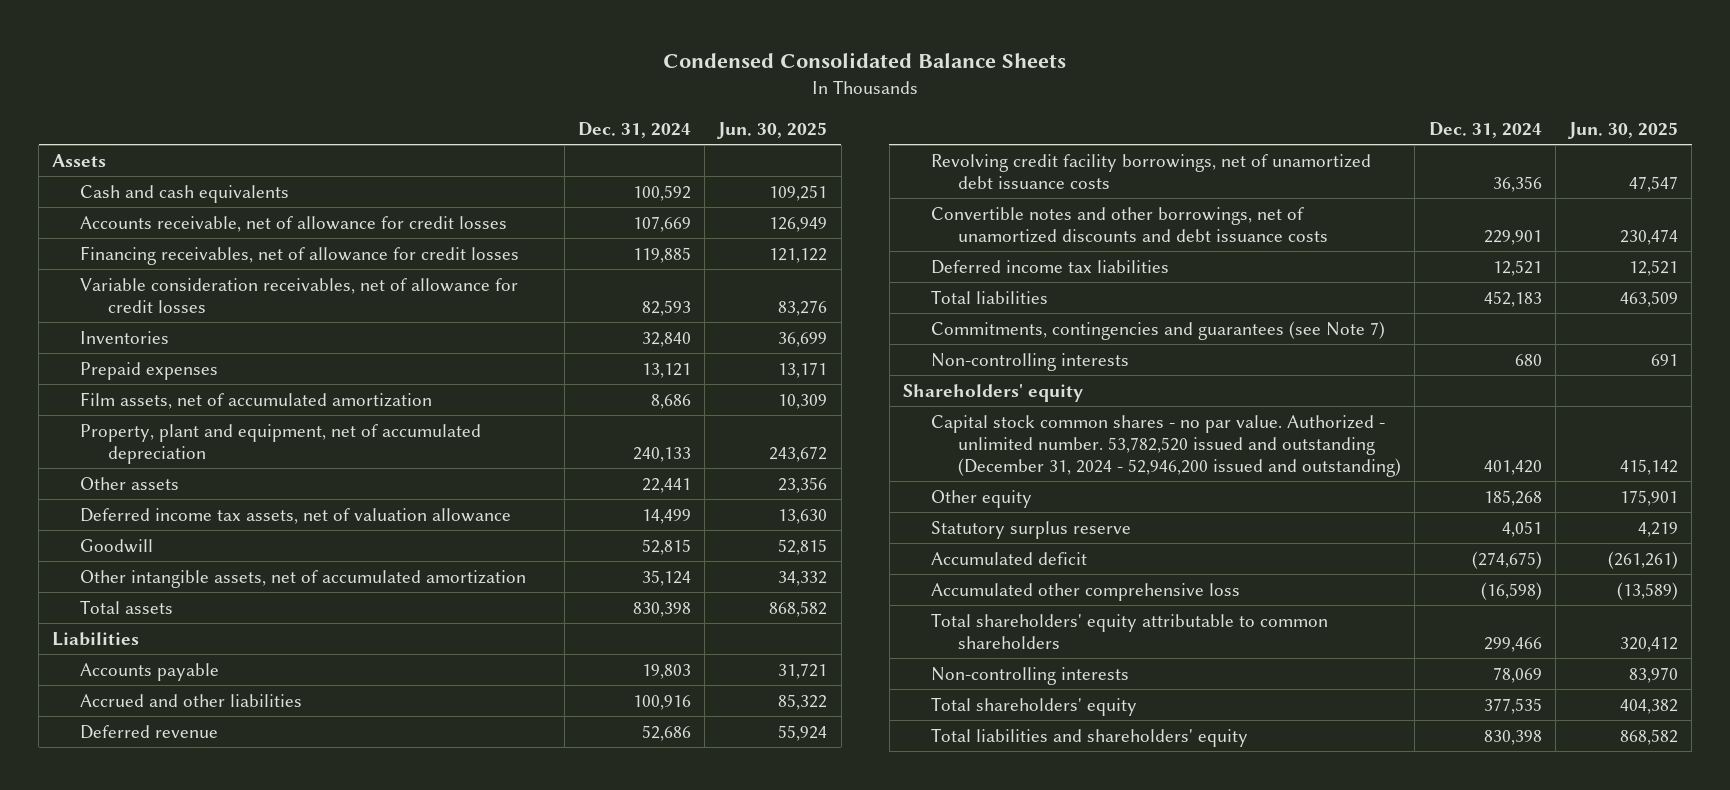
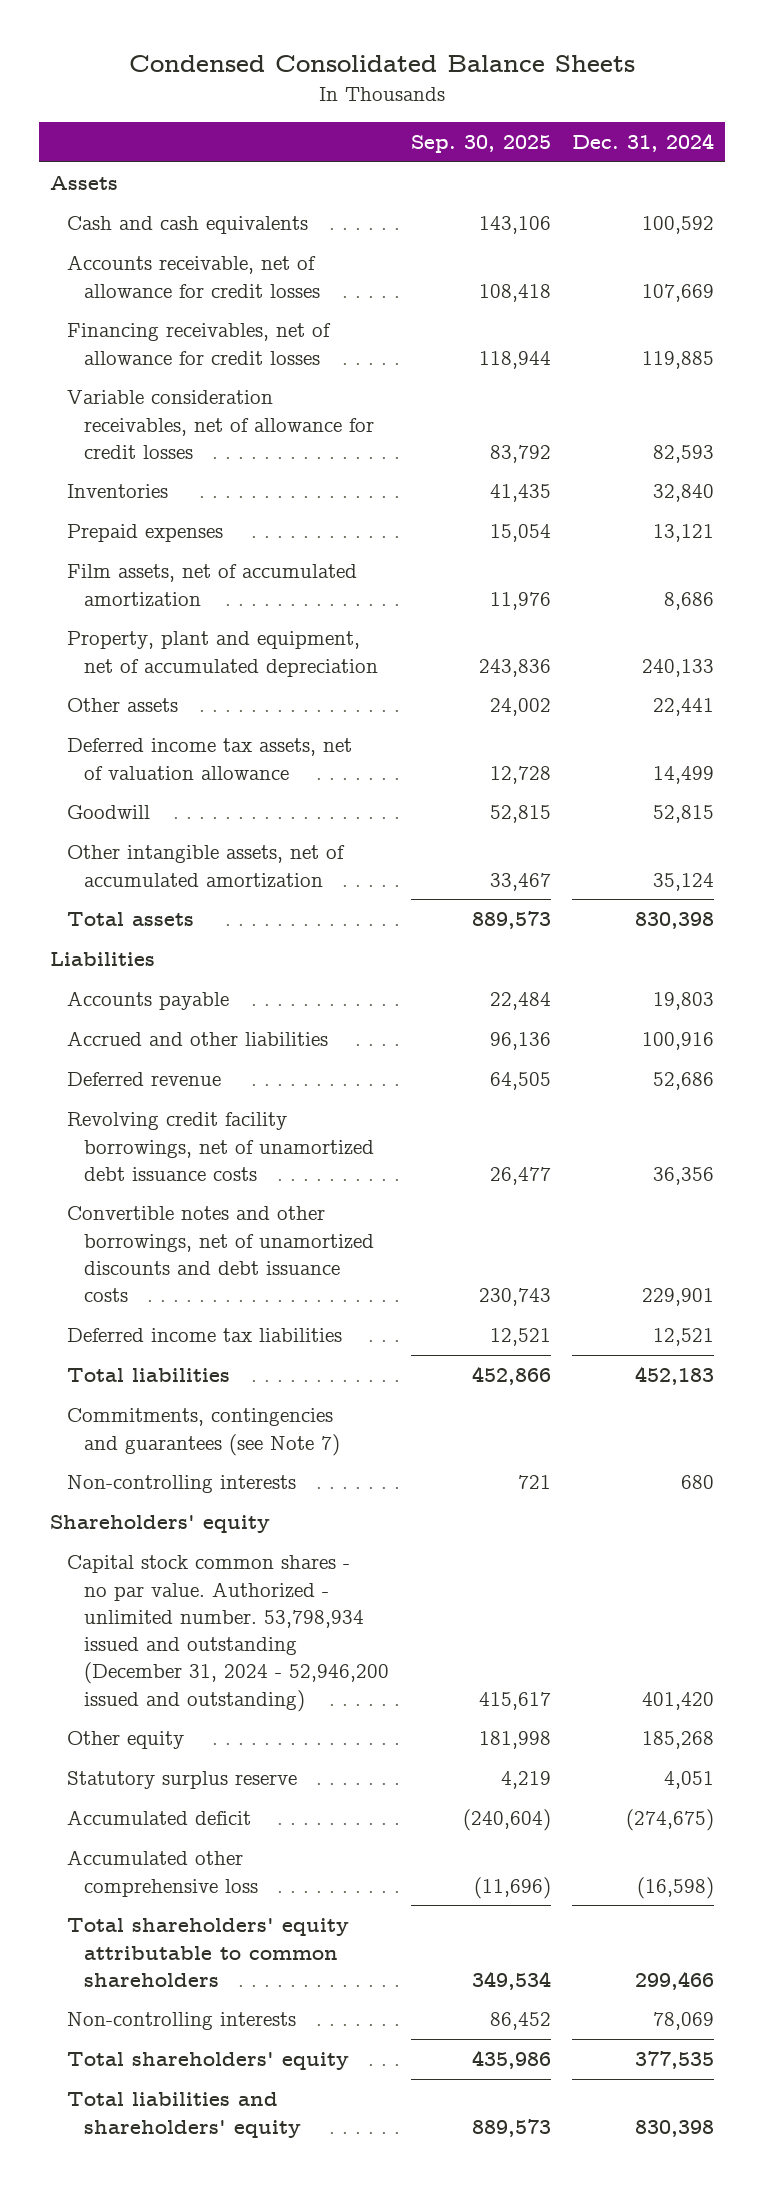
[717,122,828,140] Jun. 30, 2025 -> none
none -> [410,135,551,154] Sep. 30, 2025
[930,414,1402,478] Capital stock common shares - no par value. Authorized - unlimited number. 53,782,520 issued and outstanding (December 31, 2024 - 52,946,200 issued and outstanding) -> [67,1555,389,1712] Capital stock common shares - no par value. Authorized - unlimited number. 53,798,934 issued and outstanding (December 31, 2024 - 52,946,200 issued and outstanding)

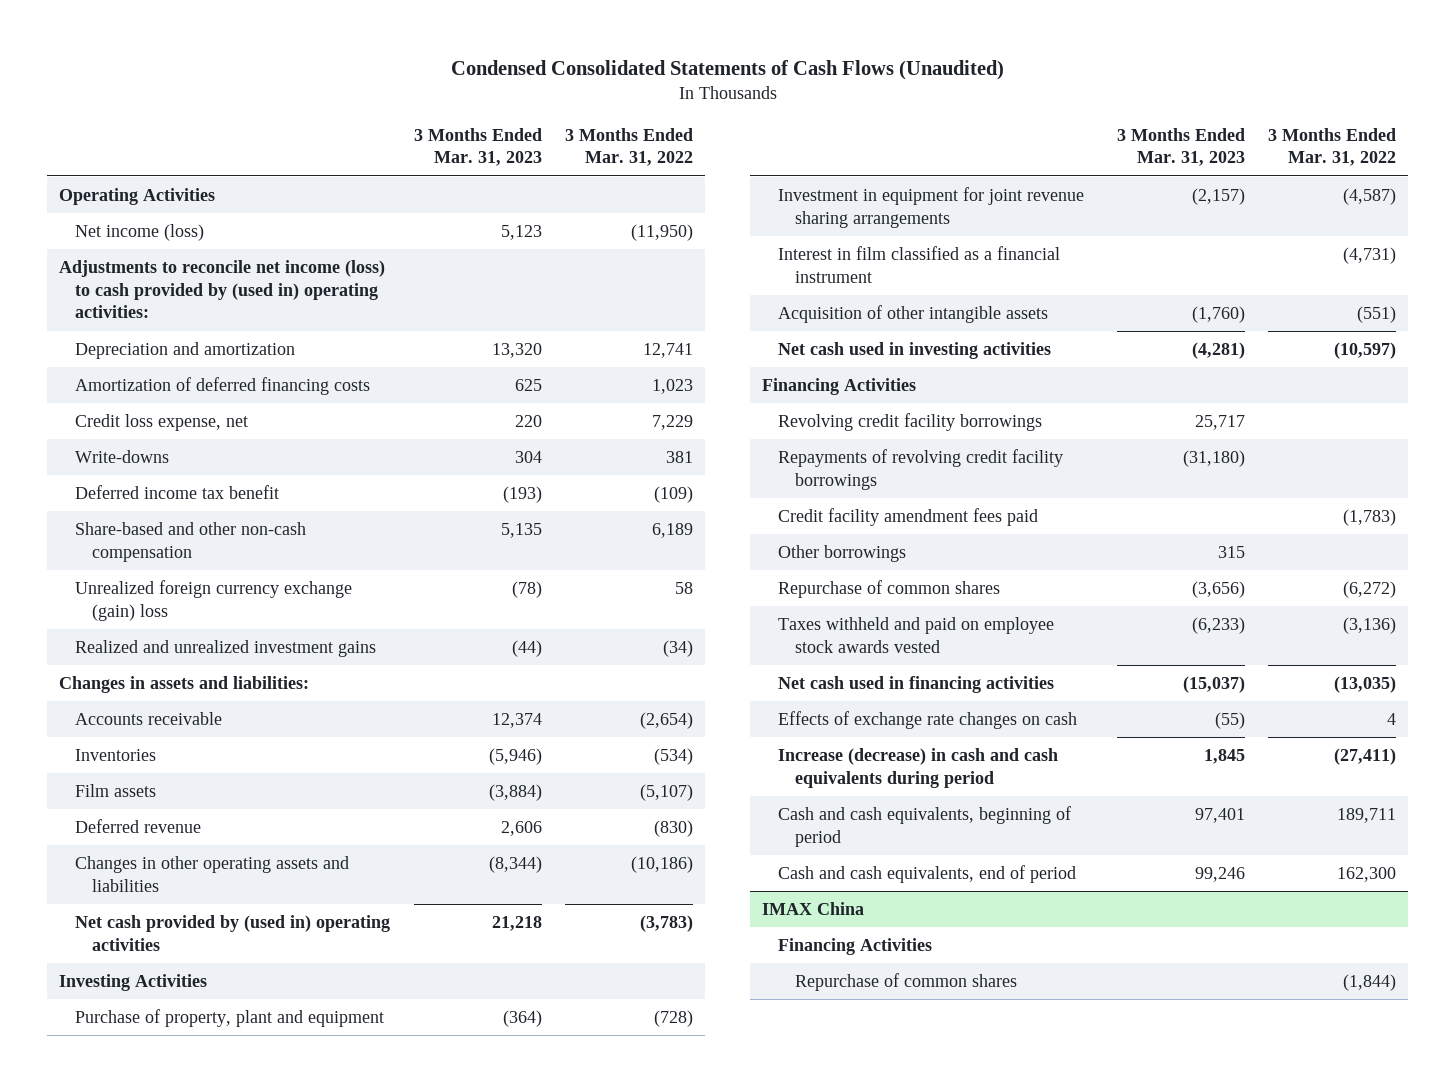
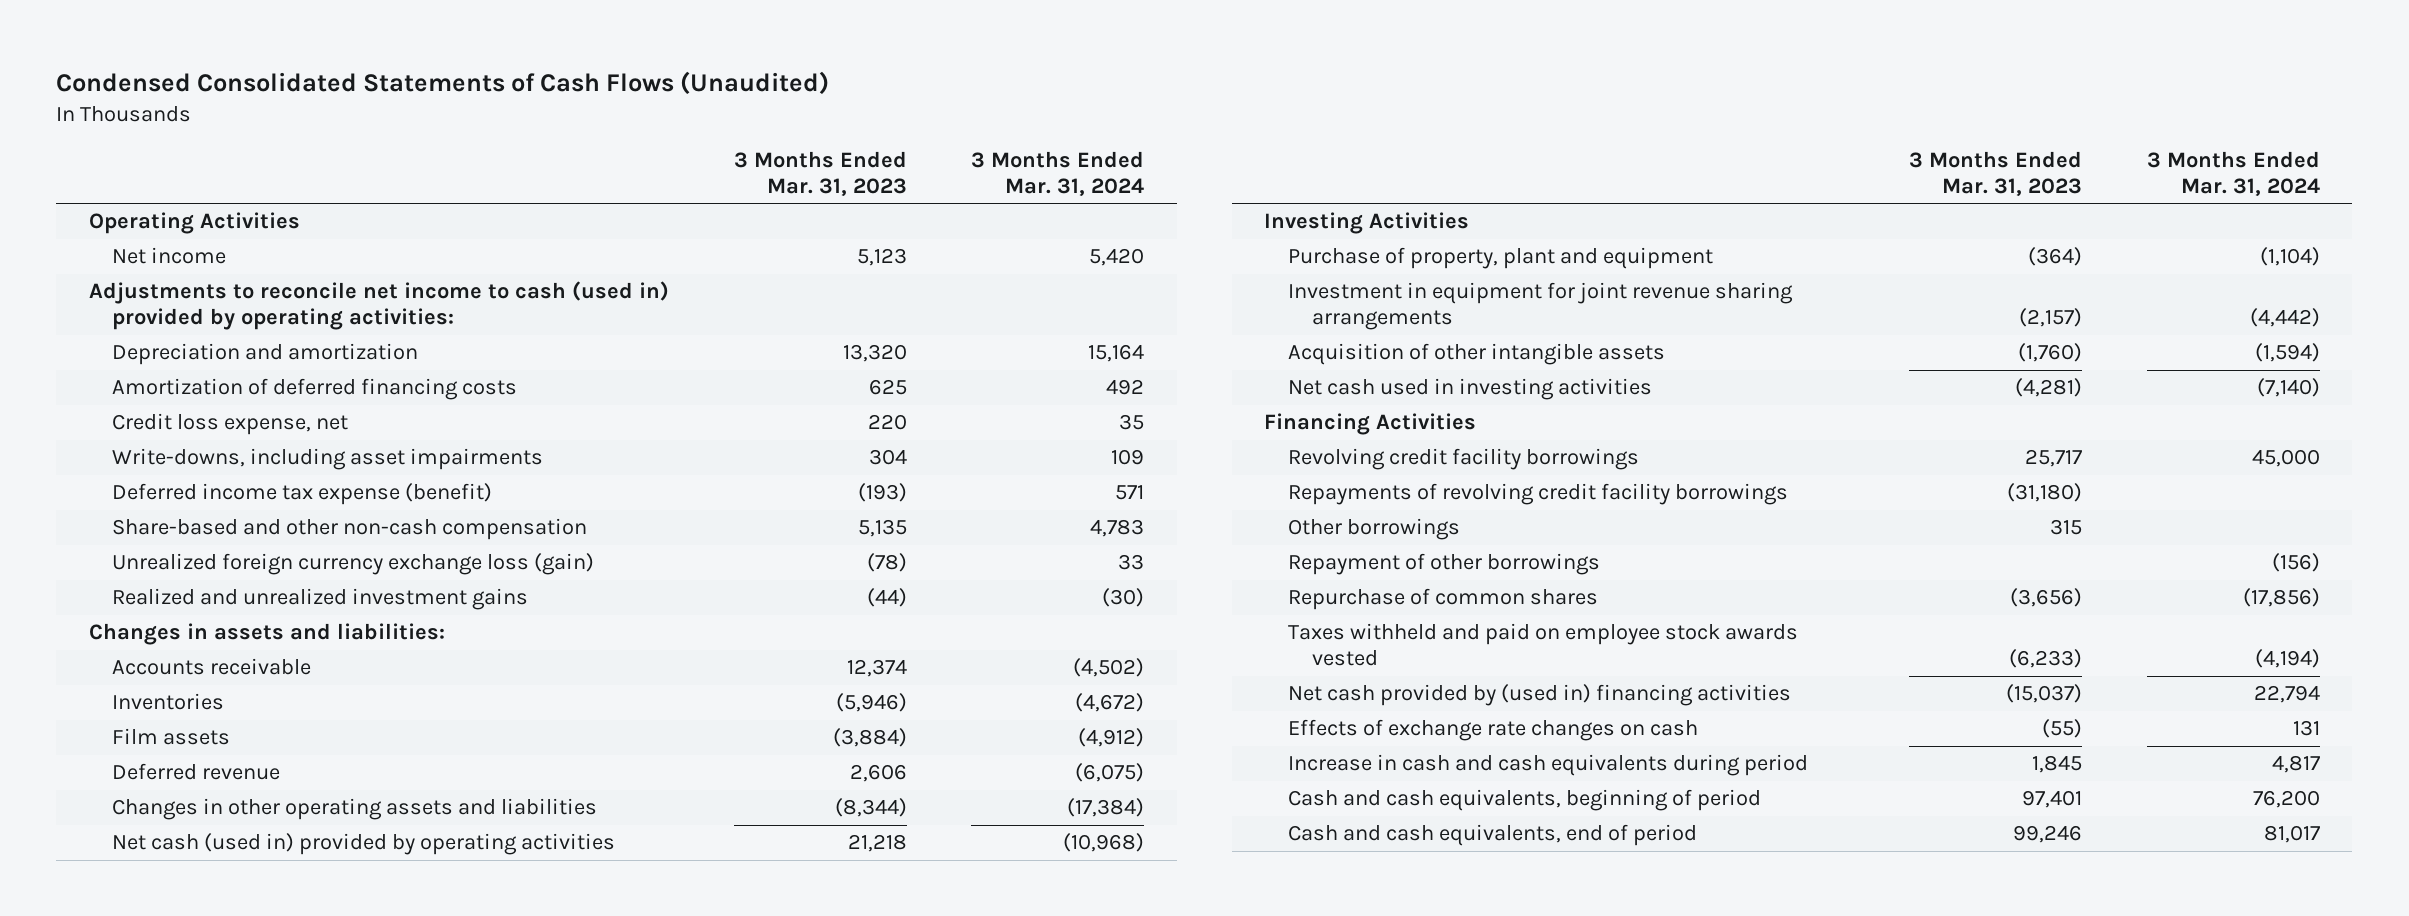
[565,127,694,167] 3 Months Ended Mar. 31, 2022 -> none
none -> [971,151,1145,197] 3 Months Ended Mar. 31, 2024
[75,223,205,241] Net income (loss) -> [112,247,227,265] Net income
[58,259,385,319] Adjustments to reconcile net income (loss) to cash provided by (used in) operating activities: -> [88,281,669,331] Adjustments to reconcile net income to cash (used in) provided by operating activities:
[75,449,170,463] Write-downs -> [112,448,544,471] Write-downs, including asset impairments
[75,484,280,499] Deferred income tax benefit -> [112,483,493,506] Deferred income tax expense (benefit)
[75,579,353,621] Unrealized foreign currency exchange (gain) loss -> [112,553,595,576] Unrealized foreign currency exchange loss (gain)
[75,914,391,951] Net cash provided by (used in) operating activities -> [112,833,616,856] Net cash (used in) provided by operating activities
[778,245,1061,283] Interest in film classified as a financial instrument -> none
[778,507,1039,526] Credit facility amendment fees paid -> none
none -> [1288,553,1601,576] Repayment of other borrowings
[778,675,1055,693] Net cash used in financing activities -> [1288,684,1792,707] Net cash provided by (used in) financing activities
[778,747,1059,788] Increase (decrease) in cash and cash equivalents during period -> [1288,754,1809,777] Increase in cash and cash equivalents during period
[761,901,864,915] IMAX China -> none
[778,937,933,955] Financing Activities -> none
[794,972,1017,991] Repurchase of common shares -> none

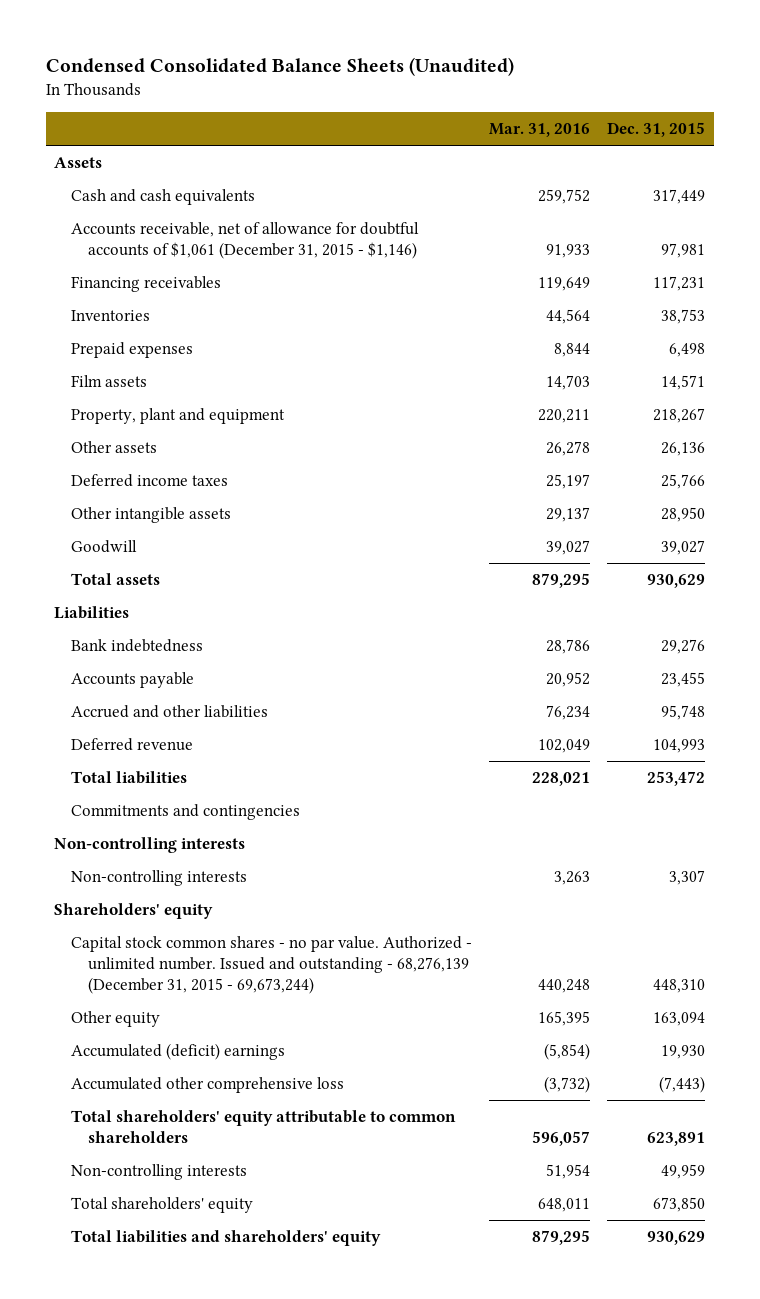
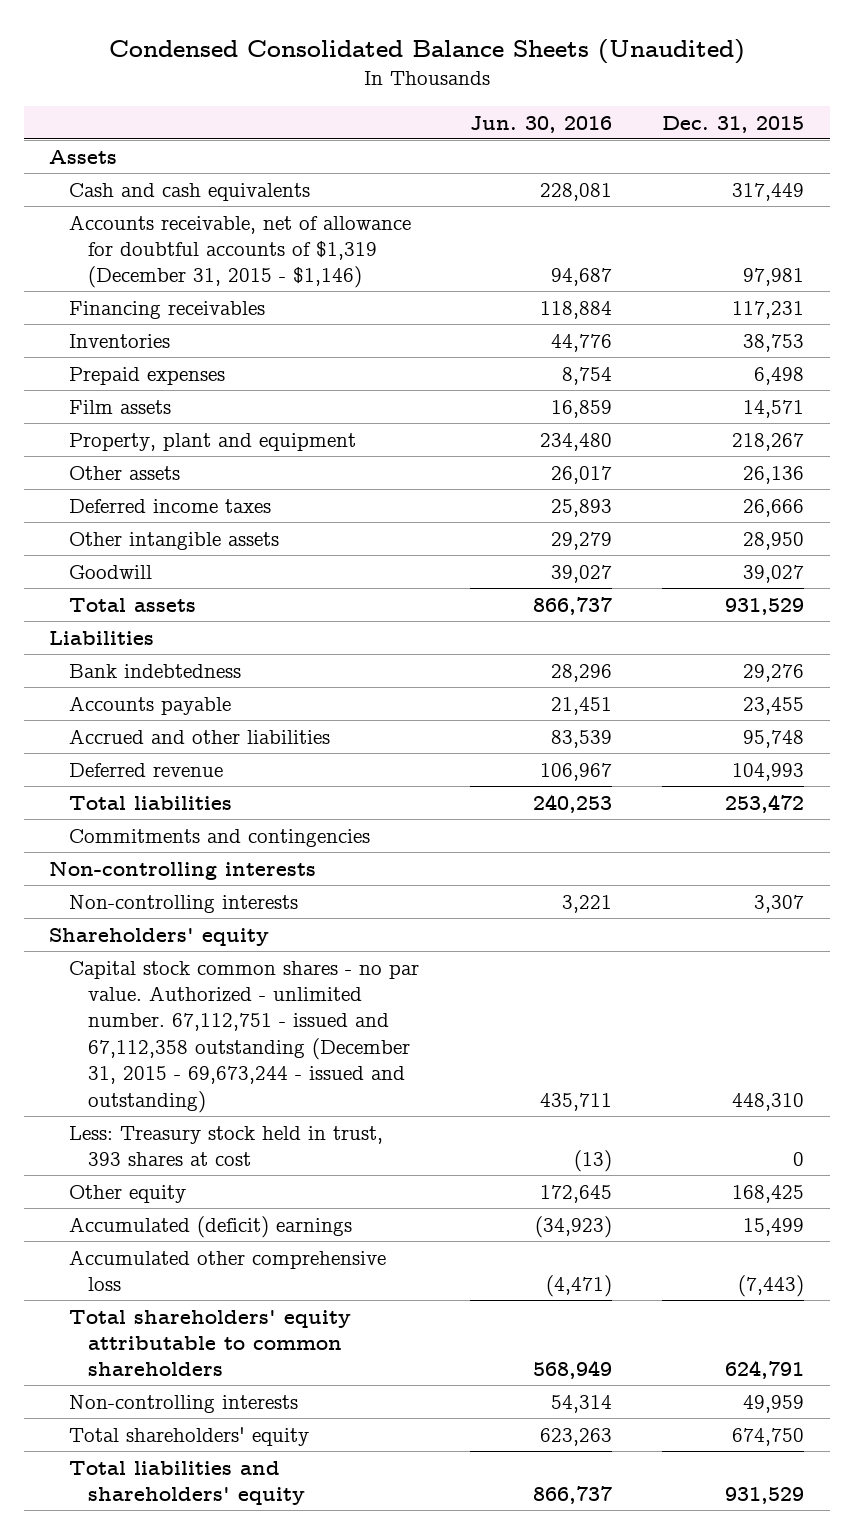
[489,123,591,138] Mar. 31, 2016 -> none
none -> [469,115,612,133] Jun. 30, 2016
[70,222,419,260] Accounts receivable, net of allowance for doubtful accounts of $1,061 (December 31, 2015 - $1,146) -> [68,214,411,289] Accounts receivable, net of allowance for doubtful accounts of $1,319 (December 31, 2015 - $1,146)
[661,474,706,490] 25,766 -> [743,498,805,517] 26,666
[647,574,706,589] 930,629 -> [725,597,805,615] 931,529
[70,936,472,994] Capital stock common shares - no par value. Authorized - unlimited number. Issued and outstanding - 68,276,139 (December 31, 2015 - 69,673,244) -> [68,960,419,1113] Capital stock common shares - no par value. Authorized - unlimited number. 67,112,751 - issued and 67,112,358 outstanding (December 31, 2015 - 69,673,244 - issued and outstanding)
none -> [68,1125,383,1166] Less: Treasury stock held in trust, 393 shares at cost
[653,1012,706,1027] 163,094 -> [732,1184,805,1203] 168,425
[661,1045,706,1060] 19,930 -> [743,1217,805,1236] 15,499
[647,1132,706,1147] 623,891 -> [725,1360,805,1380] 624,791
[653,1197,706,1213] 673,850 -> [732,1427,805,1446] 674,750
[647,1231,706,1246] 930,629 -> [725,1486,805,1504] 931,529

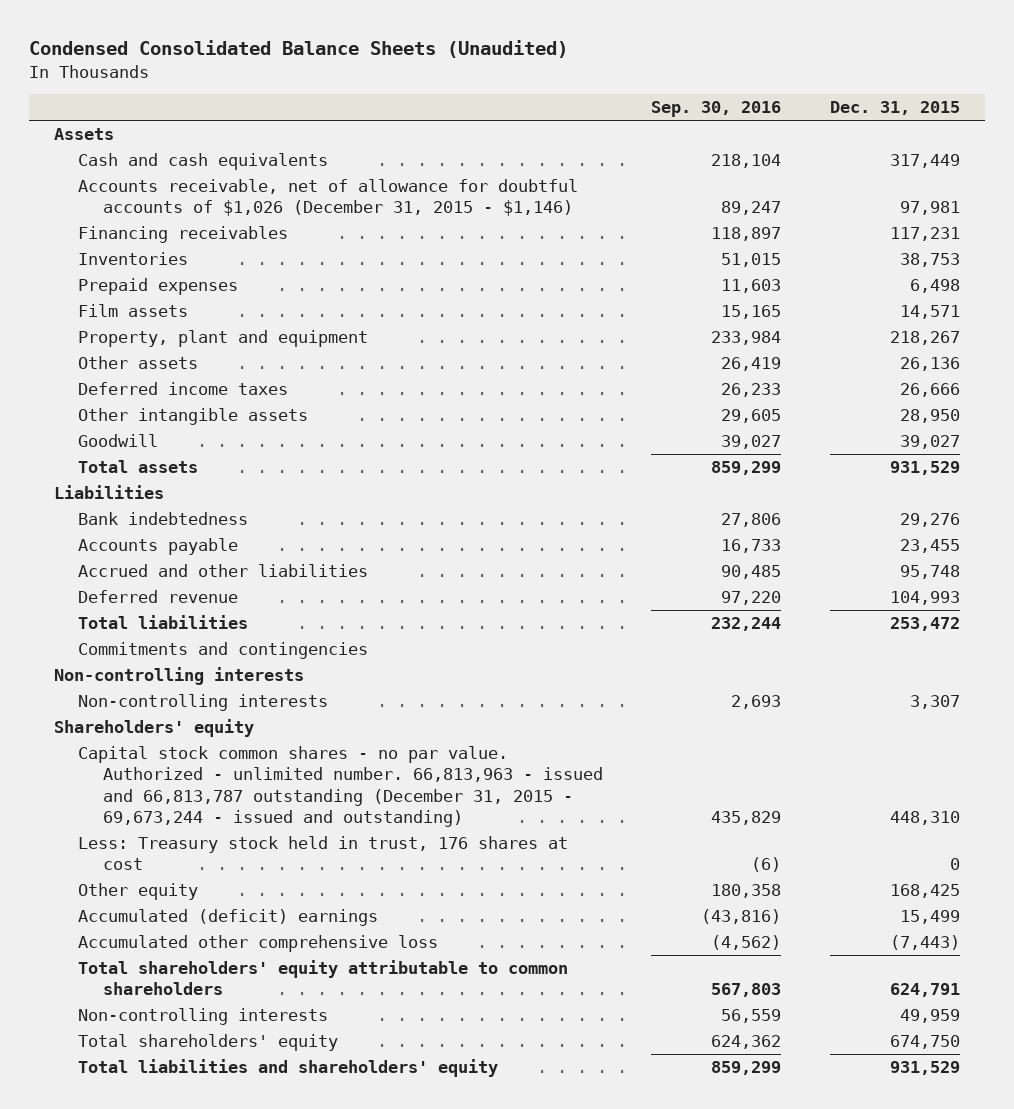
[469,115,612,133] Jun. 30, 2016 -> none
none -> [651,101,782,118] Sep. 30, 2016
[68,214,411,289] Accounts receivable, net of allowance for doubtful accounts of $1,319 (December 31, 2015 - $1,146) -> [78,179,579,217] Accounts receivable, net of allowance for doubtful accounts of $1,026 (December 31, 2015 - $1,146)
[68,960,419,1113] Capital stock common shares - no par value. Authorized - unlimited number. 67,112,751 - issued and 67,112,358 outstanding (December 31, 2015 - 69,673,244 - issued and outstanding) -> [78,746,603,828] Capital stock common shares - no par value. Authorized - unlimited number. 66,813,963 - issued and 66,813,787 outstanding (December 31, 2015 - 69,673,244 - issued and outstanding)
[68,1125,383,1166] Less: Treasury stock held in trust, 393 shares at cost -> [78,836,569,871] Less: Treasury stock held in trust, 176 shares at cost

